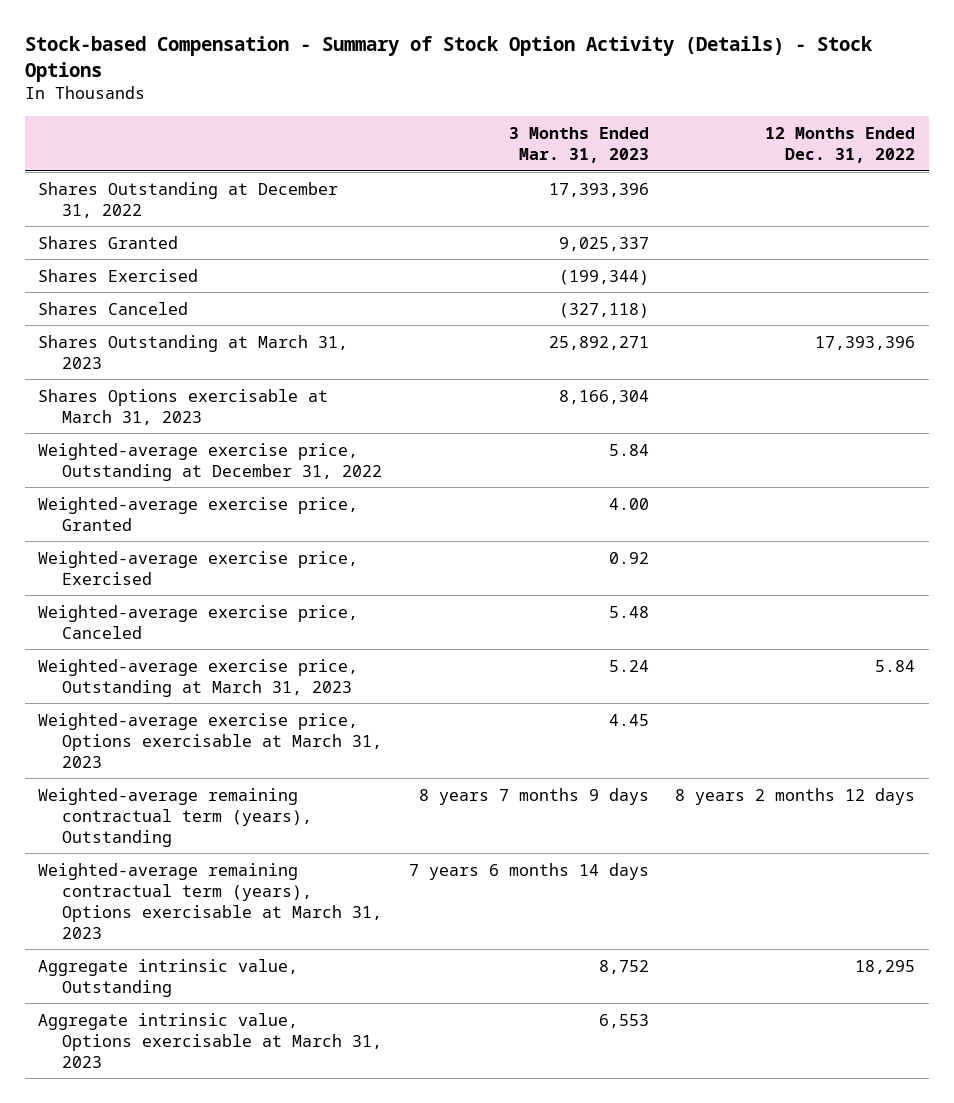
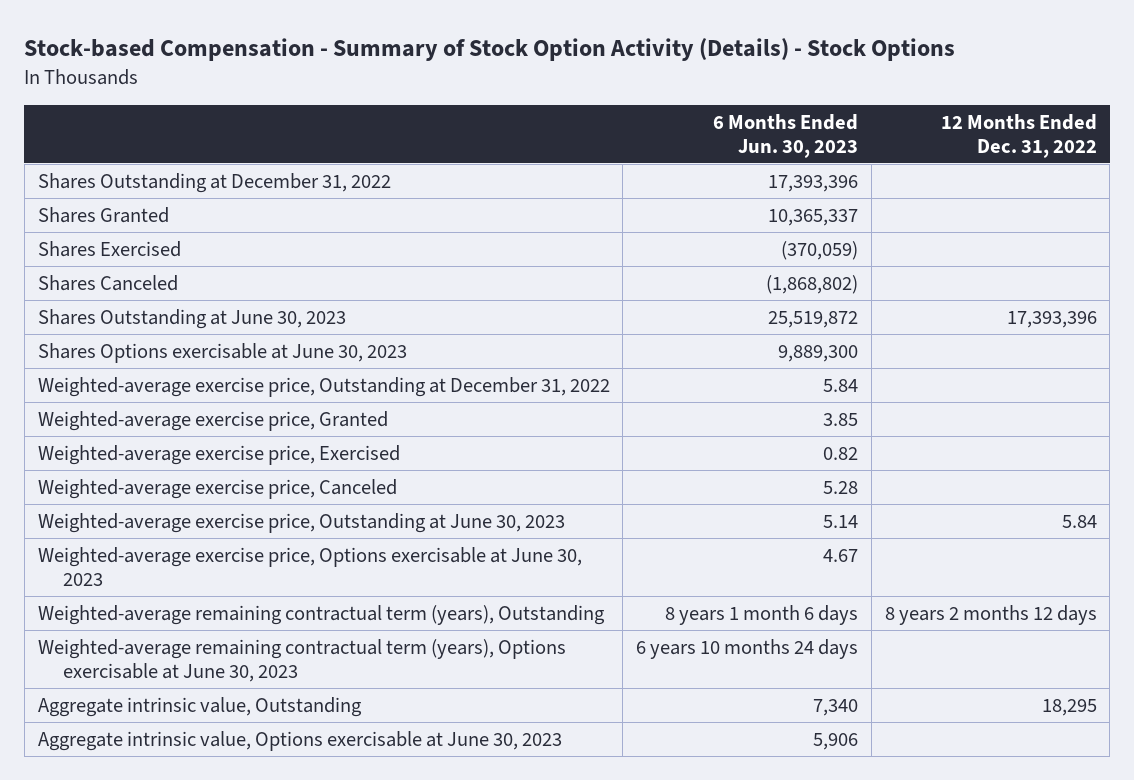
[508,126,649,163] 3 Months Ended Mar. 31, 2023 -> none
none -> [713,113,859,158] 6 Months Ended Jun. 30, 2023
[38,334,349,369] Shares Outstanding at March 31, 2023 -> [37,308,346,329] Shares Outstanding at June 30, 2023
[38,388,329,425] Shares Options exercisable at March 31, 2023 -> [37,342,407,363] Shares Options exercisable at June 30, 2023
[38,658,359,697] Weighted-average exercise price, Outstanding at March 31, 2023 -> [37,512,565,533] Weighted-average exercise price, Outstanding at June 30, 2023
[38,712,382,768] Weighted-average exercise price, Options exercisable at March 31, 2023 -> [37,546,582,586] Weighted-average exercise price, Options exercisable at June 30, 2023
[38,862,382,939] Weighted-average remaining contractual term (years), Options exercisable at March 31, 2023 -> [37,638,566,682] Weighted-average remaining contractual term (years), Options exercisable at June 30, 2023
[38,1012,382,1068] Aggregate intrinsic value, Options exercisable at March 31, 2023 -> [37,730,562,751] Aggregate intrinsic value, Options exercisable at June 30, 2023

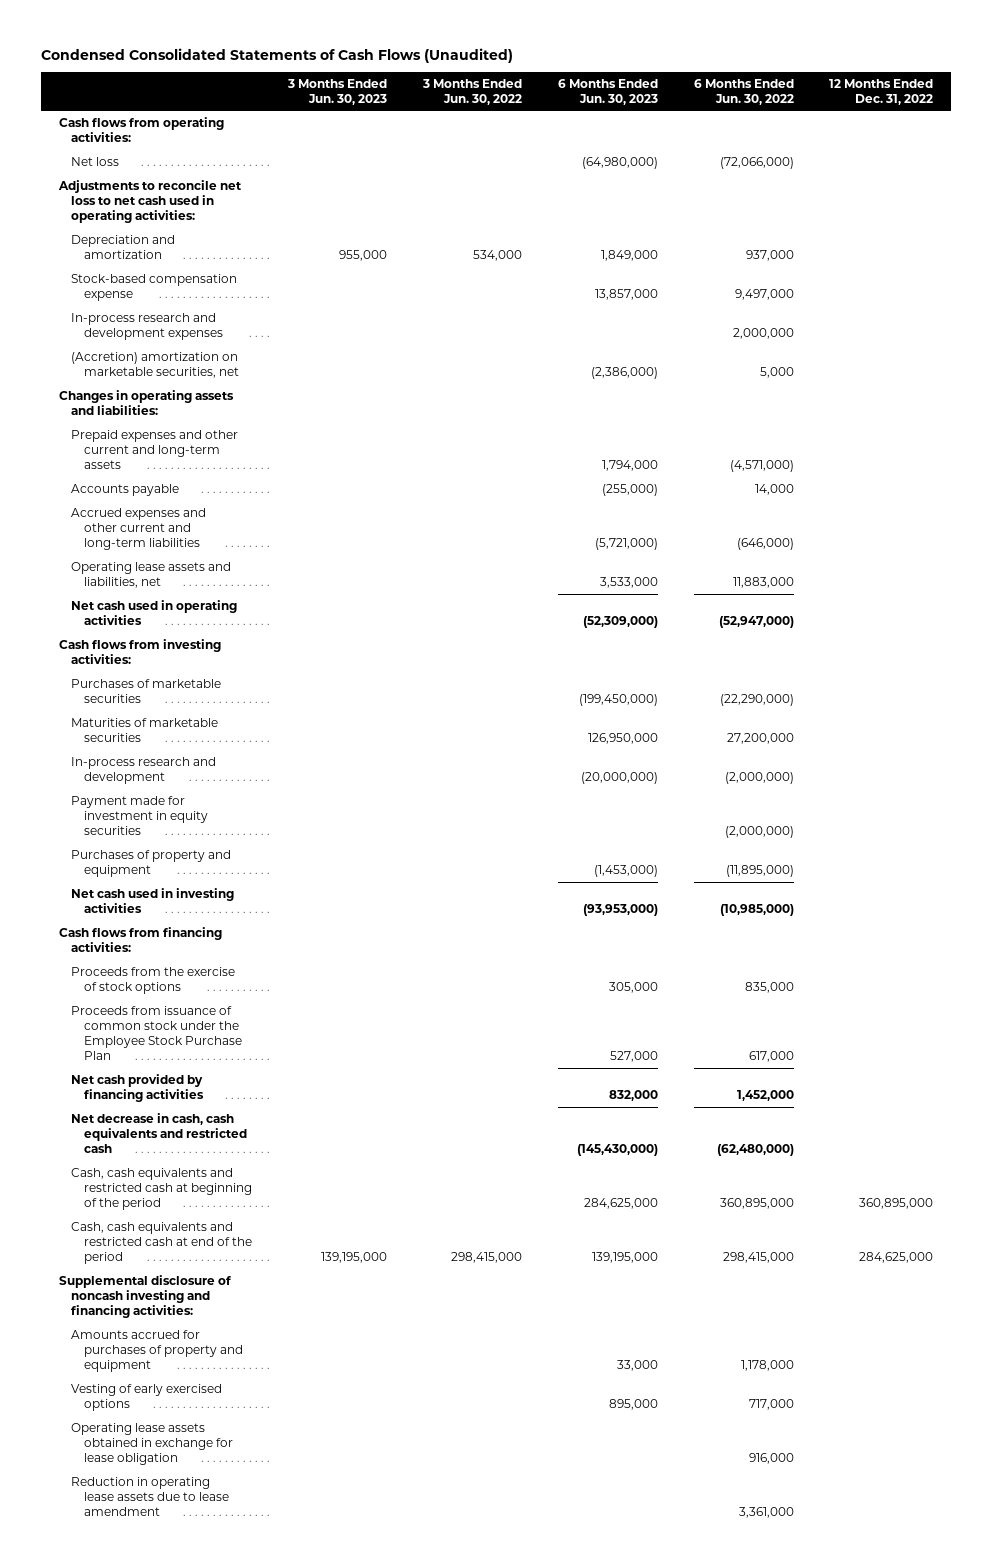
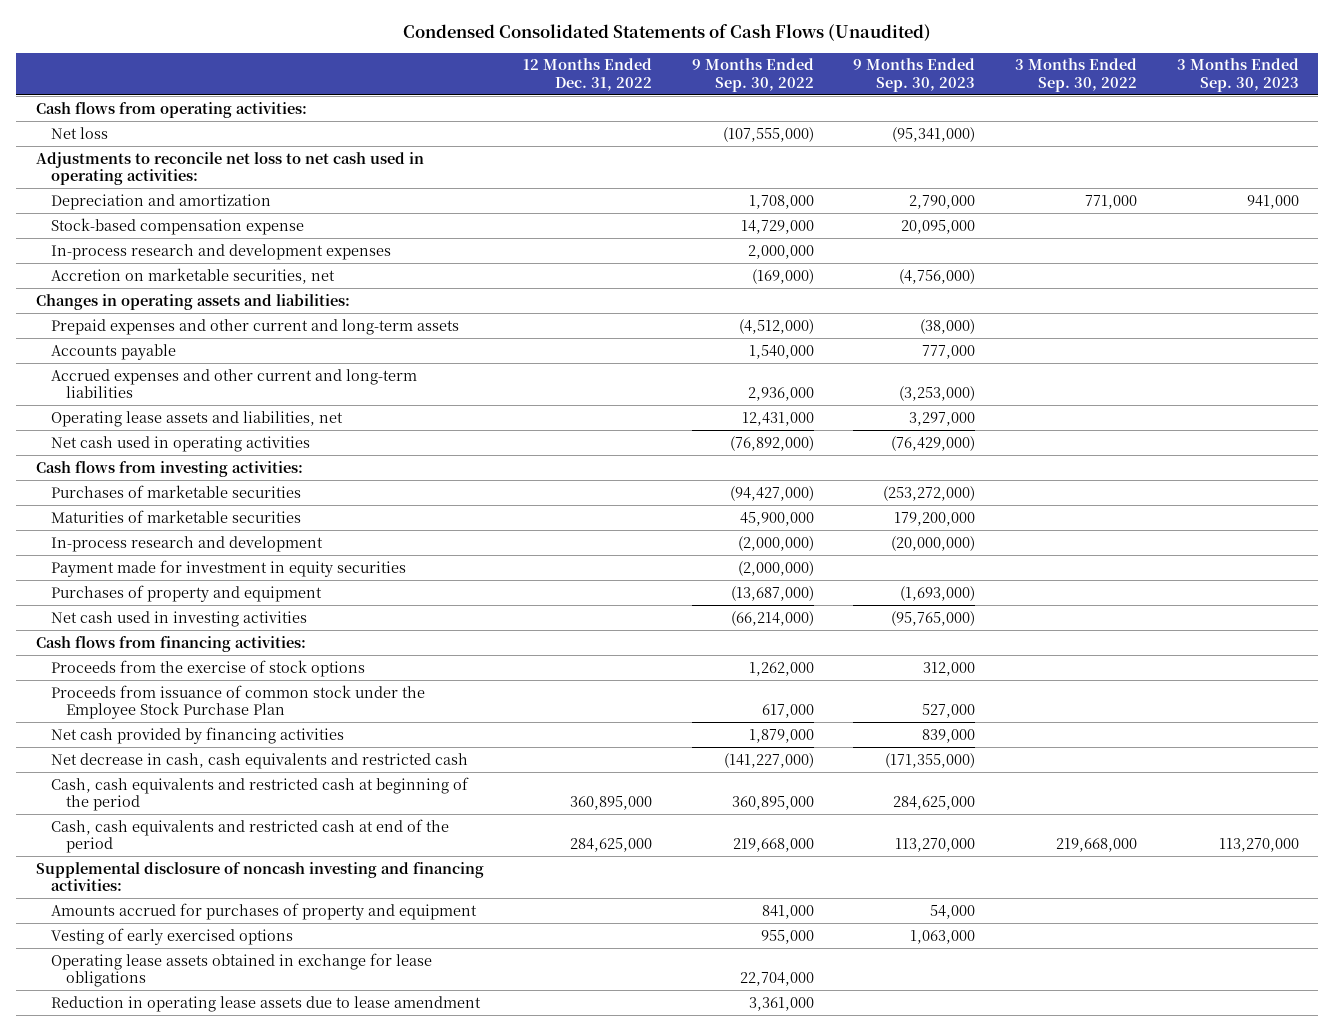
[287,78,388,105] 3 Months Ended Jun. 30, 2023 -> none
[422,78,523,105] 3 Months Ended Jun. 30, 2022 -> none
[557,78,658,105] 6 Months Ended Jun. 30, 2023 -> none
[693,78,794,105] 6 Months Ended Jun. 30, 2022 -> none
none -> [691,58,814,92] 9 Months Ended Sep. 30, 2022
none -> [853,58,976,92] 9 Months Ended Sep. 30, 2023
none -> [1015,58,1138,92] 3 Months Ended Sep. 30, 2022
none -> [1176,58,1299,92] 3 Months Ended Sep. 30, 2023
[71,352,240,379] (Accretion) amortization on marketable securities, net -> [50,267,335,284] Accretion on marketable securities, net
[71,1423,234,1466] Operating lease assets obtained in exchange for lease obligation -> [50,952,432,987] Operating lease assets obtained in exchange for lease obligations

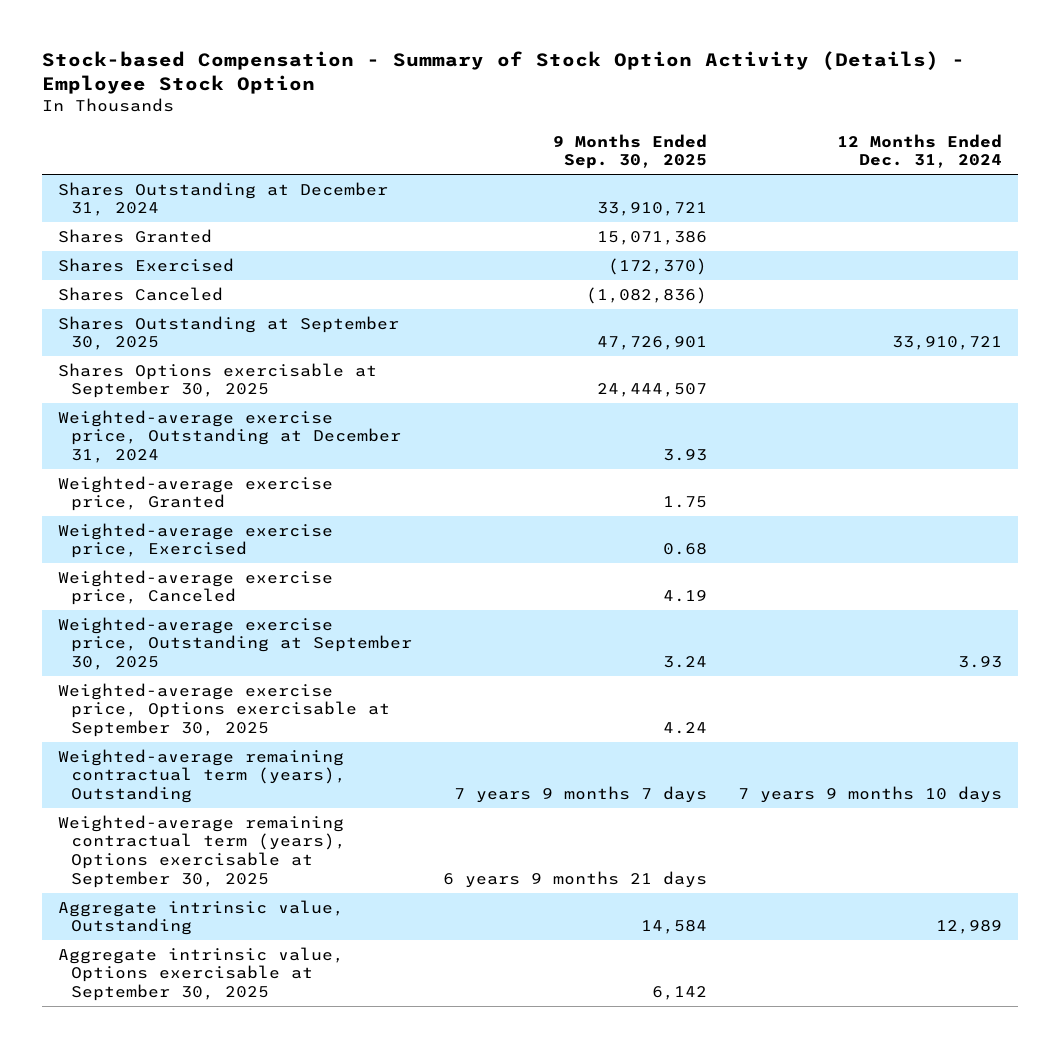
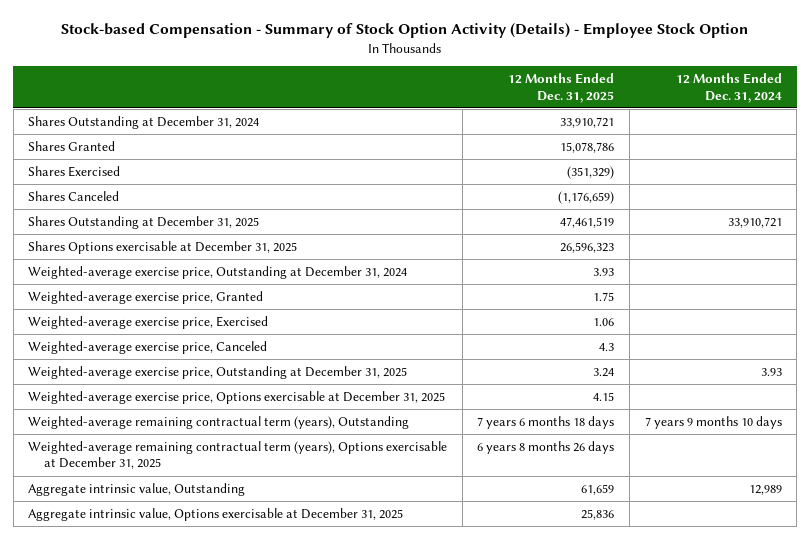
[553,133,708,170] 9 Months Ended Sep. 30, 2025 -> none
none -> [508,73,615,103] 12 Months Ended Dec. 31, 2025
[57,315,399,351] Shares Outstanding at September 30, 2025 -> [28,215,260,229] Shares Outstanding at December 31, 2025
[57,362,377,399] Shares Options exercisable at September 30, 2025 -> [28,240,298,254] Shares Options exercisable at December 31, 2025
[57,616,413,671] Weighted-average exercise price, Outstanding at September 30, 2025 -> [28,365,408,379] Weighted-average exercise price, Outstanding at December 31, 2025
[57,682,391,738] Weighted-average exercise price, Options exercisable at September 30, 2025 -> [28,390,446,404] Weighted-average exercise price, Options exercisable at December 31, 2025
[57,814,347,888] Weighted-average remaining contractual term (years), Options exercisable at September 30, 2025 -> [28,440,448,470] Weighted-average remaining contractual term (years), Options exercisable at December 31, 2025
[57,946,344,1002] Aggregate intrinsic value, Options exercisable at September 30, 2025 -> [28,507,404,521] Aggregate intrinsic value, Options exercisable at December 31, 2025

